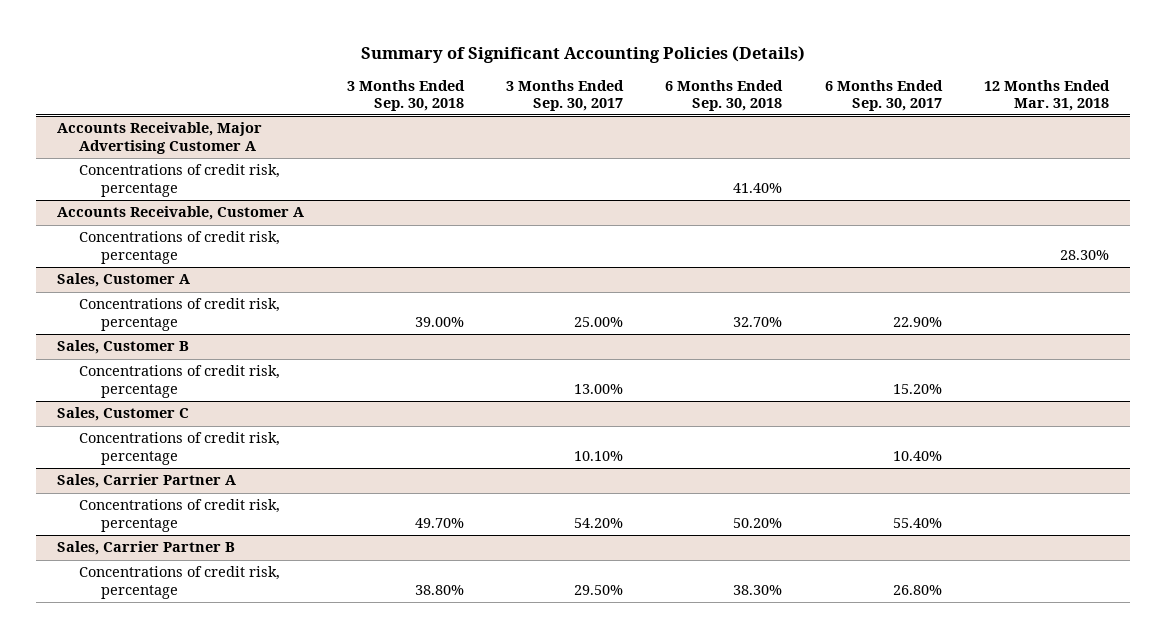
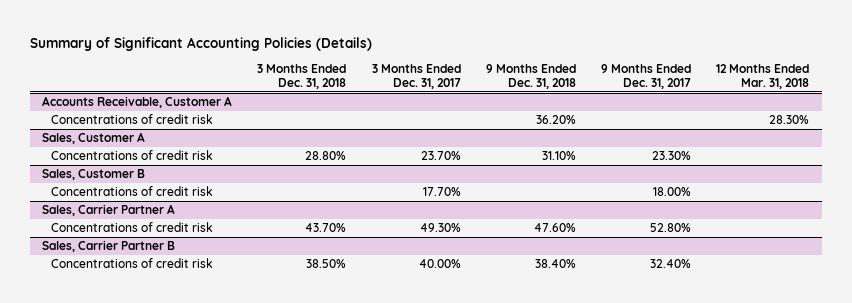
[346,79,465,111] 3 Months Ended Sep. 30, 2018 -> none
[505,79,624,111] 3 Months Ended Sep. 30, 2017 -> none
[665,79,784,111] 6 Months Ended Sep. 30, 2018 -> none
[824,79,943,111] 6 Months Ended Sep. 30, 2017 -> none
none -> [257,63,347,89] 3 Months Ended Dec. 31, 2018
none -> [371,63,461,89] 3 Months Ended Dec. 31, 2017
none -> [485,63,576,89] 9 Months Ended Dec. 31, 2018
none -> [601,63,692,89] 9 Months Ended Dec. 31, 2017
[57,122,263,154] Accounts Receivable, Major Advertising Customer A -> none
[79,164,281,197] Concentrations of credit risk, percentage -> none
[79,231,281,264] Concentrations of credit risk, percentage -> [51,114,214,125] Concentrations of credit risk
[79,298,281,331] Concentrations of credit risk, percentage -> [51,150,214,161] Concentrations of credit risk
[57,407,190,422] Sales, Customer C -> none
[79,432,281,465] Concentrations of credit risk, percentage -> none
[79,365,281,398] Concentrations of credit risk, percentage -> [51,186,214,197] Concentrations of credit risk
[79,499,281,532] Concentrations of credit risk, percentage -> [51,222,214,233] Concentrations of credit risk
[79,566,281,599] Concentrations of credit risk, percentage -> [51,258,214,269] Concentrations of credit risk

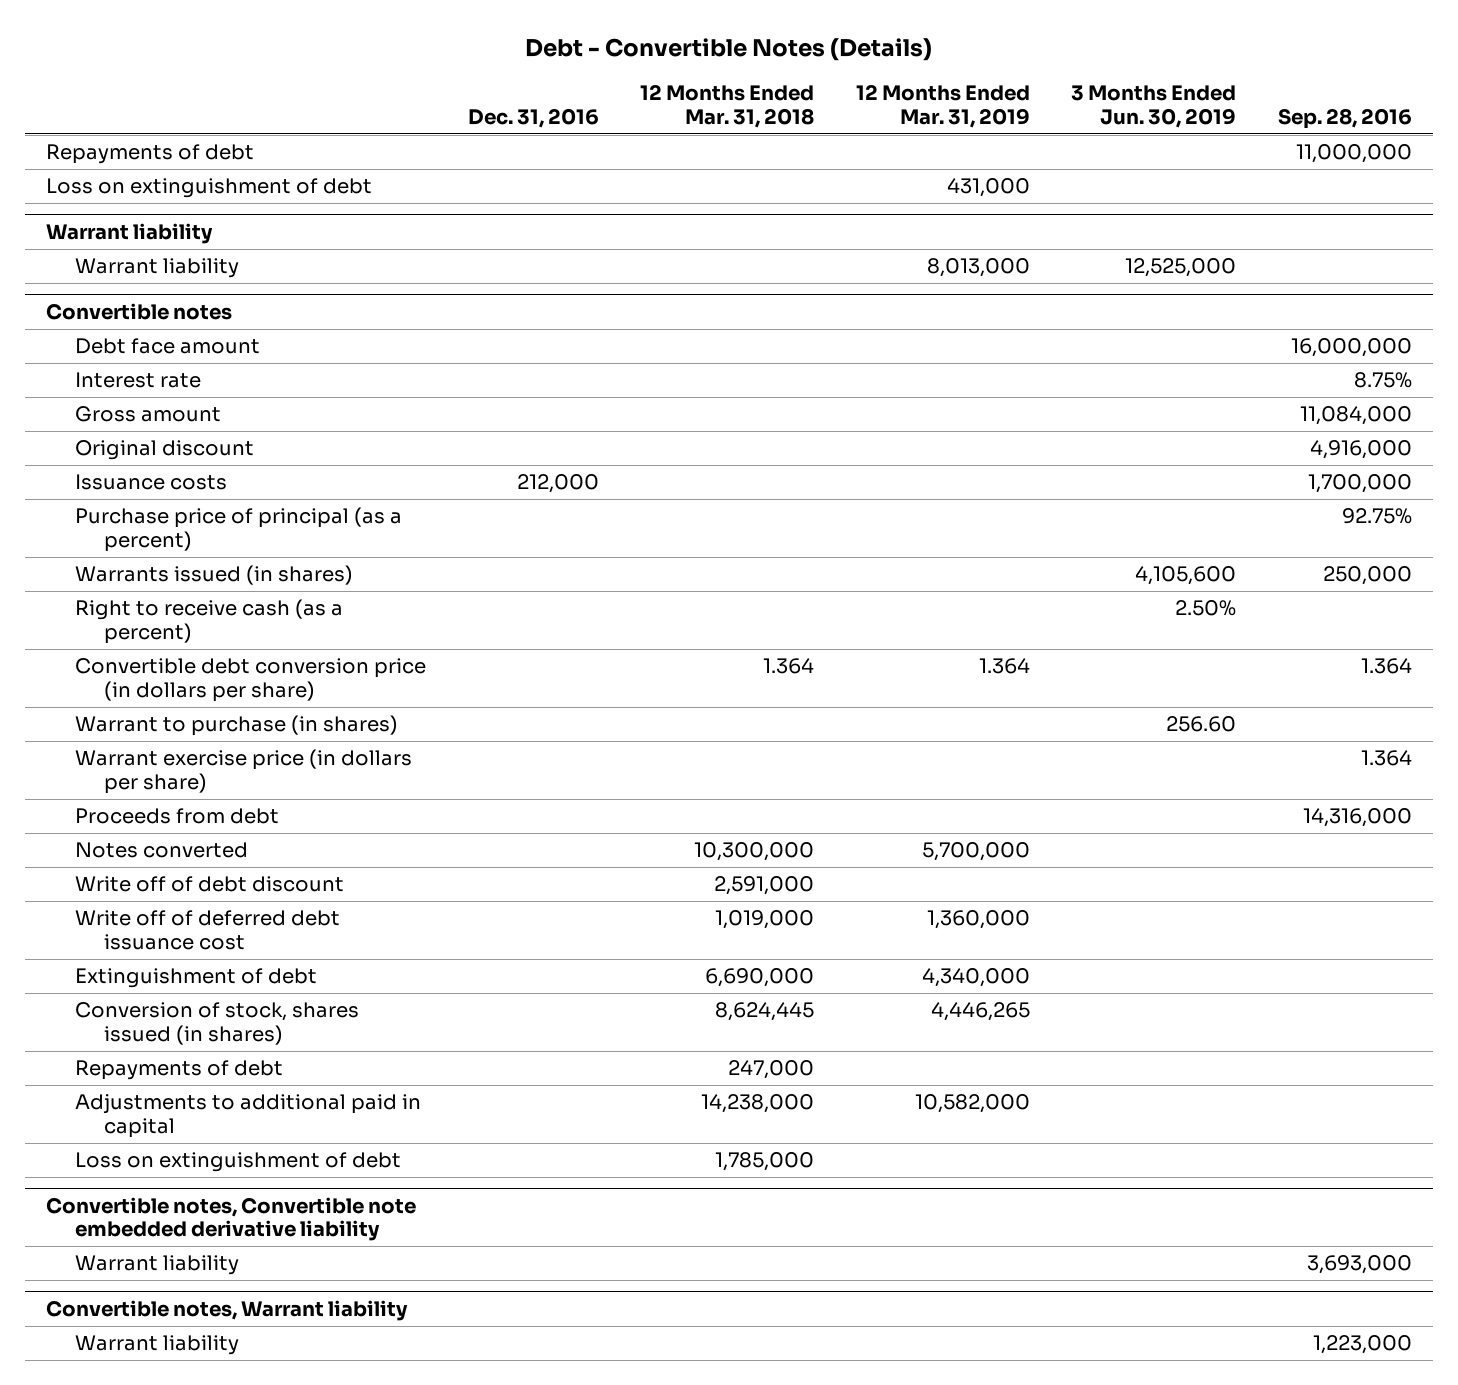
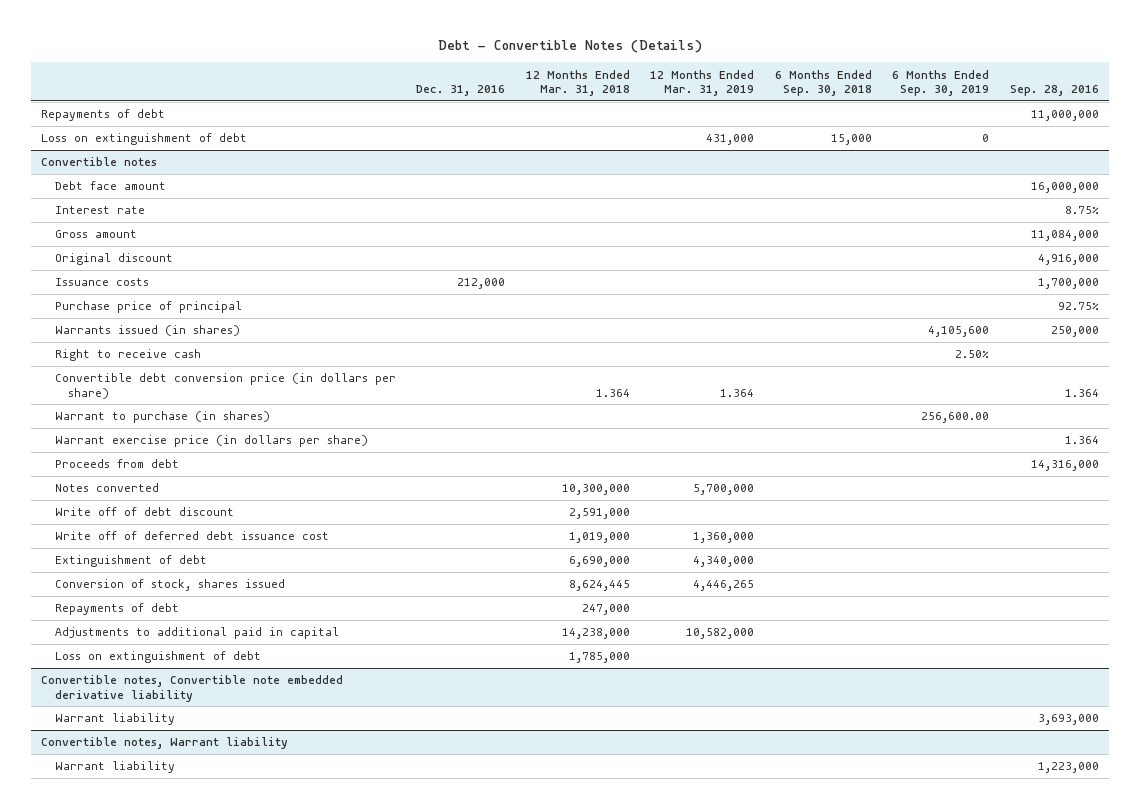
[1071,85,1237,128] 3 Months Ended Jun. 30, 2019 -> none
none -> [774,69,872,96] 6 Months Ended Sep. 30, 2018
none -> [892,69,990,96] 6 Months Ended Sep. 30, 2019
[45,223,213,245] Warrant liability -> none
[74,258,239,279] Warrant liability -> none
[74,507,402,552] Purchase price of principal (as a percent) -> [54,301,242,314] Purchase price of principal
[74,599,343,644] Right to receive cash (as a percent) -> [54,349,201,362] Right to receive cash
[74,1002,359,1045] Conversion of stock, shares issued (in shares) -> [54,579,285,592] Conversion of stock, shares issued

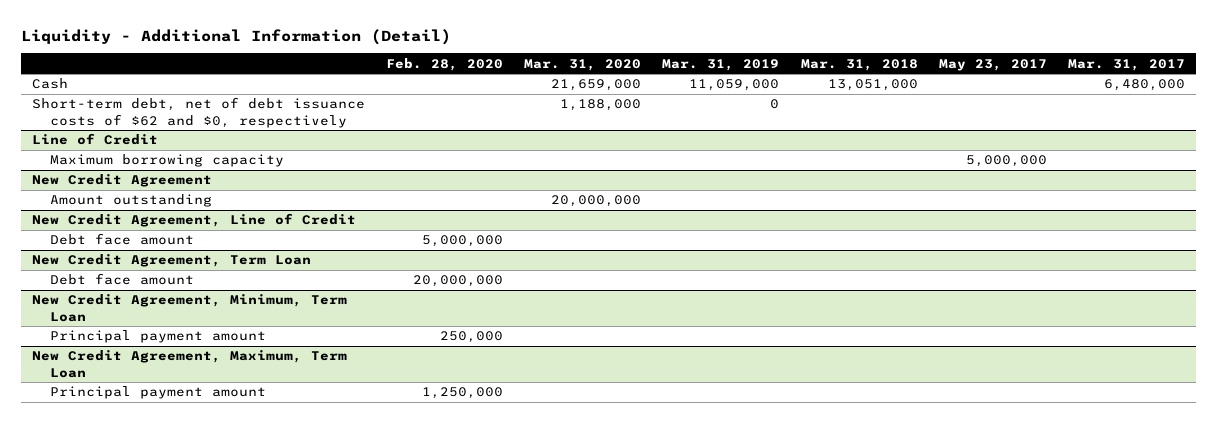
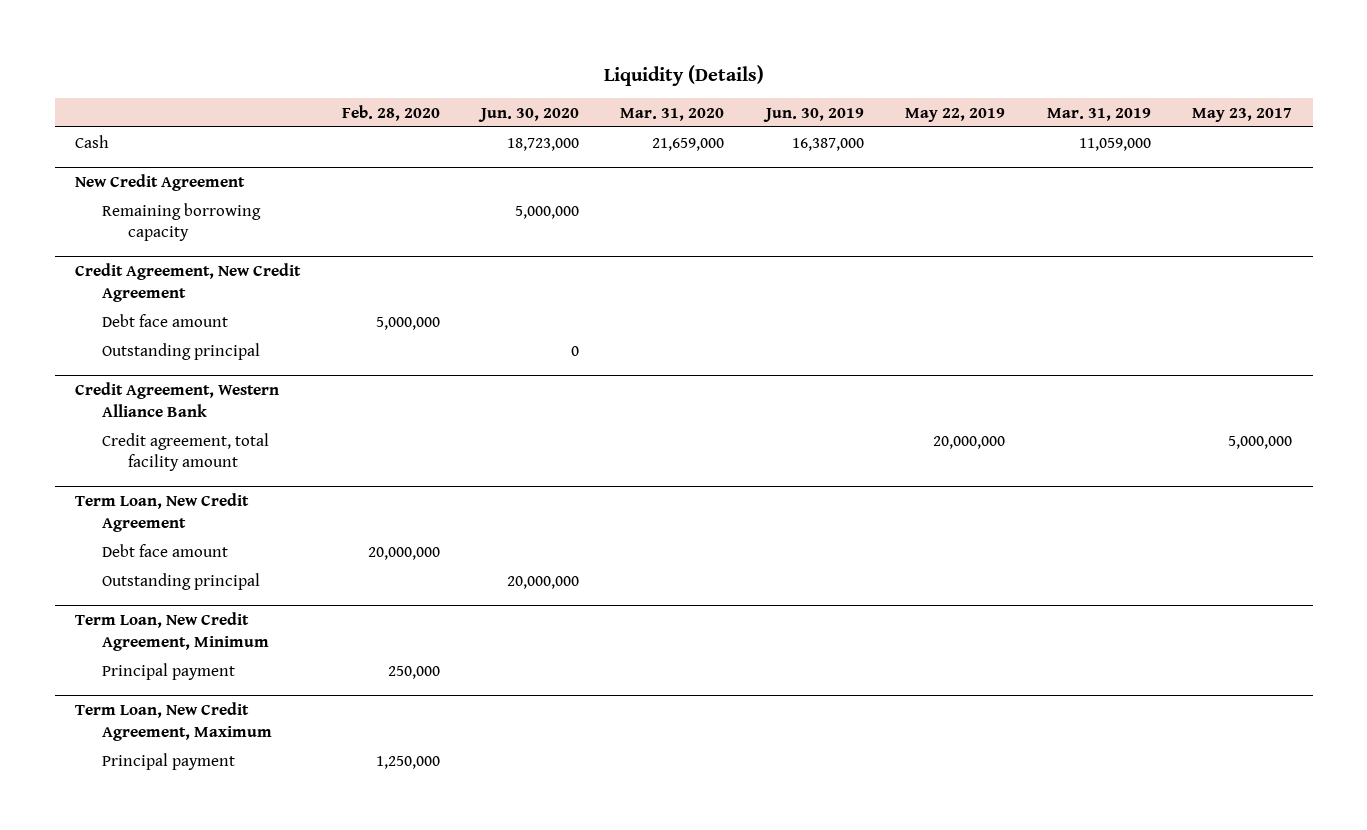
[21,28,452,45] Liquidity - Additional Information (Detail) -> [603,65,764,87] Liquidity (Details)
[800,58,918,71] Mar. 31, 2018 -> none
[1068,58,1186,71] Mar. 31, 2017 -> none
none -> [477,107,579,122] Jun. 30, 2020
none -> [762,107,864,122] Jun. 30, 2019
none -> [905,107,1006,122] May 22, 2019
[31,97,365,128] Short-term debt, net of debt issuance costs of $62 and $0, respectively -> none
[31,133,158,146] Line of Credit -> none
[50,154,285,168] Maximum borrowing capacity -> none
[50,194,213,208] Amount outstanding -> none
none -> [101,202,261,242] Remaining borrowing capacity
[31,213,356,228] New Credit Agreement, Line of Credit -> [75,263,302,302] Credit Agreement, New Credit Agreement
none -> [101,342,260,360] Outstanding principal
none -> [75,382,280,417] Credit Agreement, Western Alliance Bank
none -> [101,432,269,472] Credit agreement, total facility amount
[31,254,311,268] New Credit Agreement, Term Loan -> [75,493,250,532] Term Loan, New Credit Agreement
none -> [101,572,260,590] Outstanding principal
[31,294,347,322] New Credit Agreement, Minimum, Term Loan -> [75,612,269,651] Term Loan, New Credit Agreement, Minimum
[50,330,267,344] Principal payment amount -> [101,662,235,680] Principal payment
[31,350,347,378] New Credit Agreement, Maximum, Term Loan -> [75,702,272,741] Term Loan, New Credit Agreement, Maximum
[50,386,267,400] Principal payment amount -> [101,752,235,770] Principal payment

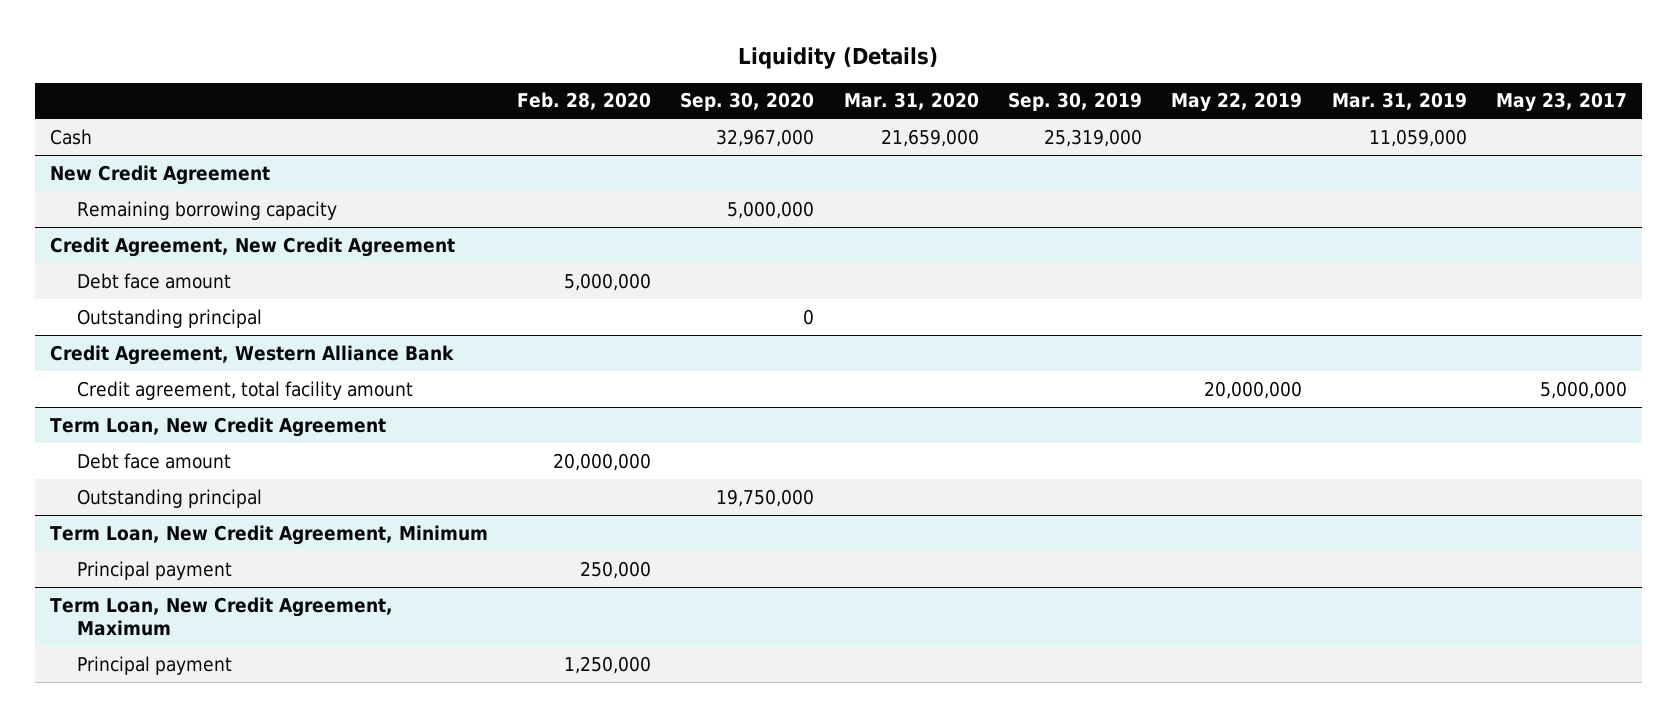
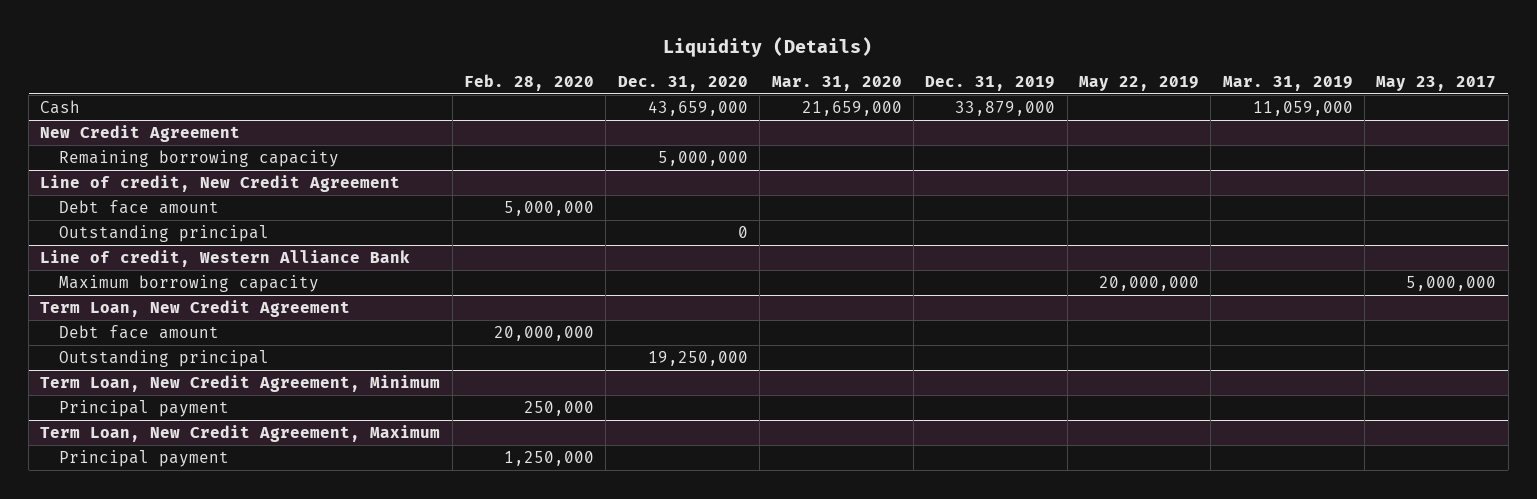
[680,92,815,112] Sep. 30, 2020 -> none
[1008,92,1143,112] Sep. 30, 2019 -> none
none -> [617,75,748,91] Dec. 31, 2020
none -> [925,75,1056,91] Dec. 31, 2019
[49,236,455,257] Credit Agreement, New Credit Agreement -> [40,175,401,193] Line of credit, New Credit Agreement
[49,344,454,365] Credit Agreement, Western Alliance Bank -> [40,250,411,268] Line of credit, Western Alliance Bank
[76,380,413,400] Credit agreement, total facility amount -> [59,275,320,293] Maximum borrowing capacity

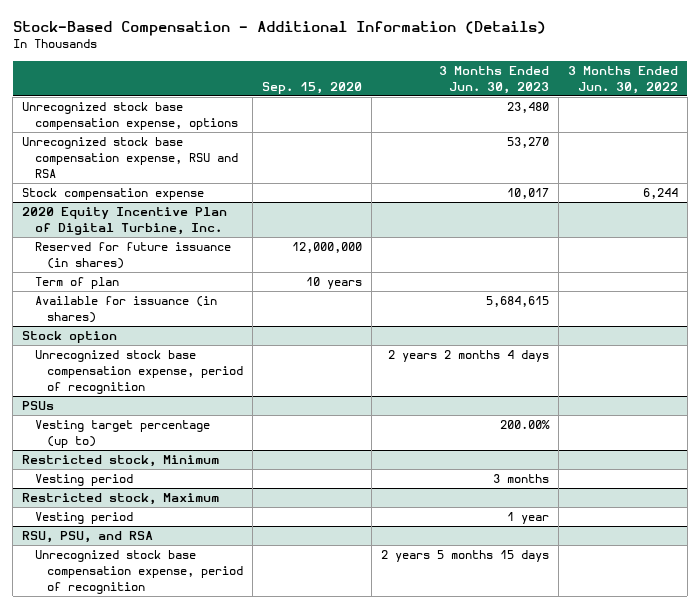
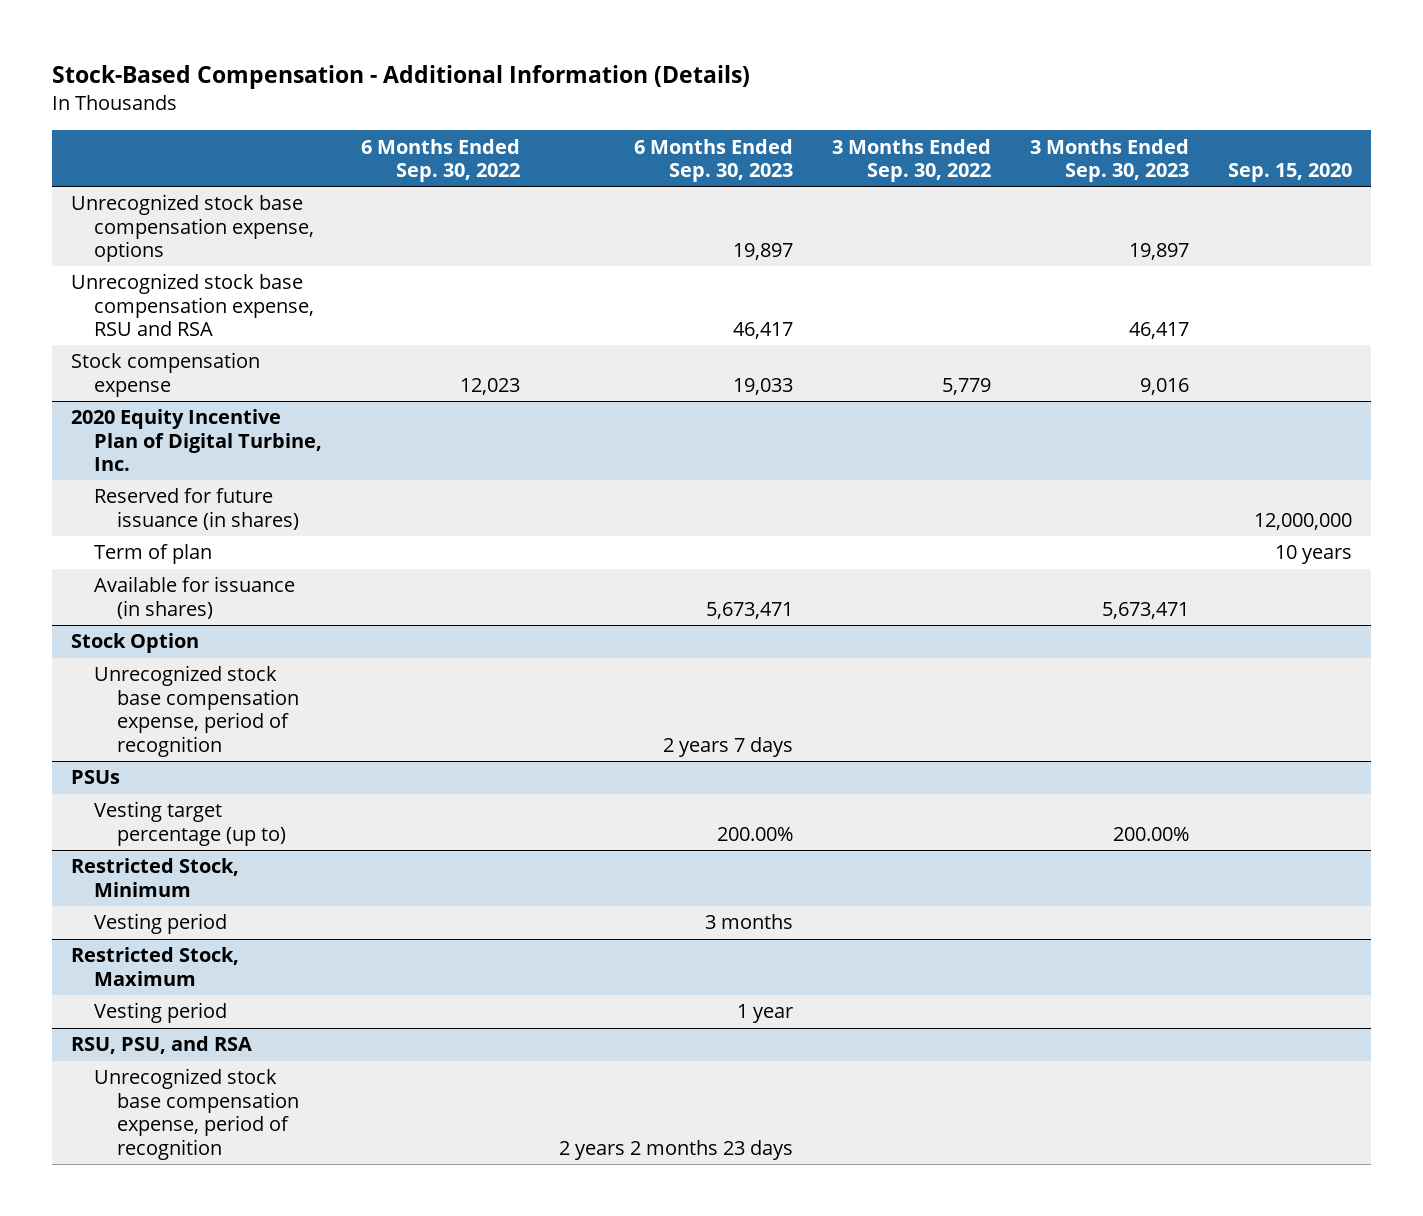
[438,65,549,94] 3 Months Ended Jun. 30, 2023 -> none
[567,65,678,94] 3 Months Ended Jun. 30, 2022 -> none
none -> [360,138,520,183] 6 Months Ended Sep. 30, 2022
none -> [633,138,793,183] 6 Months Ended Sep. 30, 2023
none -> [831,138,991,183] 3 Months Ended Sep. 30, 2022
none -> [1029,138,1189,183] 3 Months Ended Sep. 30, 2023
[22,331,118,344] Stock option -> [71,633,200,654] Stock Option
[22,455,220,468] Restricted stock, Minimum -> [71,858,240,897] Restricted Stock, Minimum
[22,493,220,506] Restricted stock, Maximum -> [71,947,240,986] Restricted Stock, Maximum

